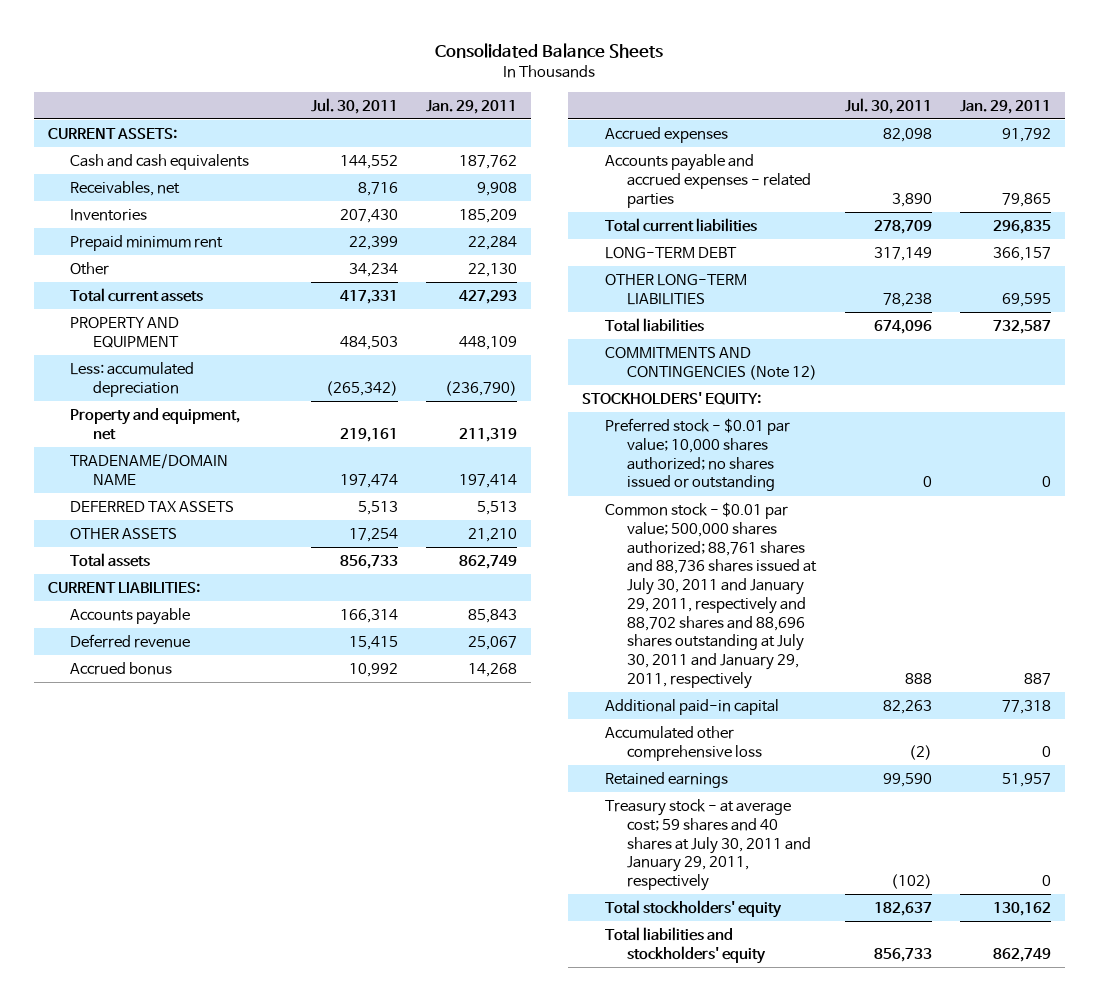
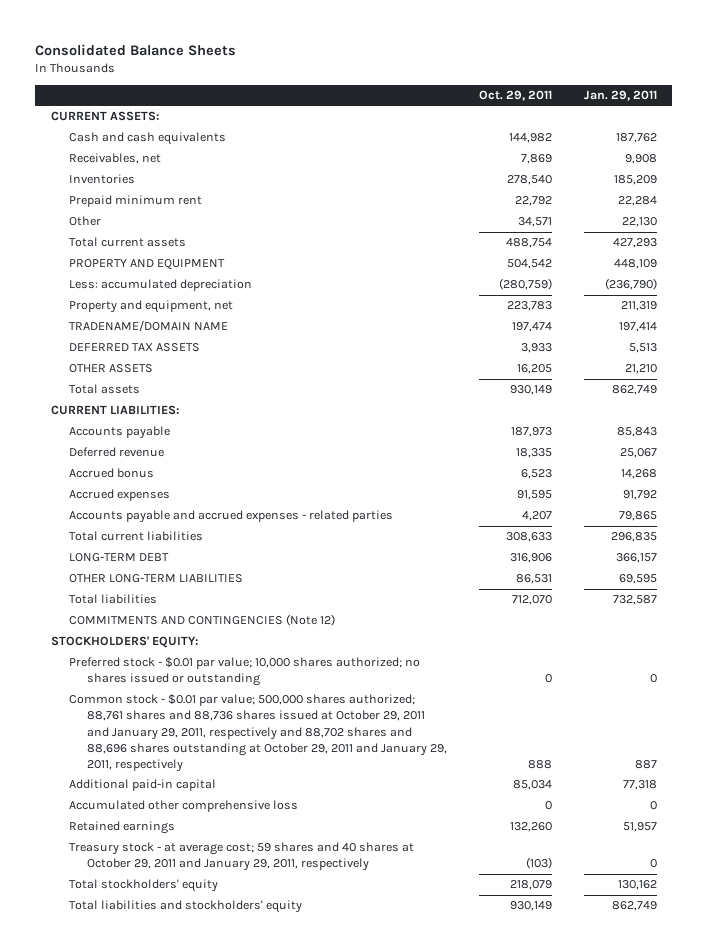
[311,97,399,114] Jul. 30, 2011 -> none
none -> [478,89,552,101] Oct. 29, 2011
[604,501,818,689] Common stock - $0.01 par value; 500,000 shares authorized; 88,761 shares and 88,736 shares issued at July 30, 2011 and January 29, 2011, respectively and 88,702 shares and 88,696 shares outstanding at July 30, 2011 and January 29, 2011, respectively -> [69,694,448,772] Common stock - $0.01 par value; 500,000 shares authorized; 88,761 shares and 88,736 shares issued at October 29, 2011 and January 29, 2011, respectively and 88,702 shares and 88,696 shares outstanding at October 29, 2011 and January 29, 2011, respectively
[604,798,812,892] Treasury stock - at average cost; 59 shares and 40 shares at July 30, 2011 and January 29, 2011, respectively -> [69,842,415,872] Treasury stock - at average cost; 59 shares and 40 shares at October 29, 2011 and January 29, 2011, respectively

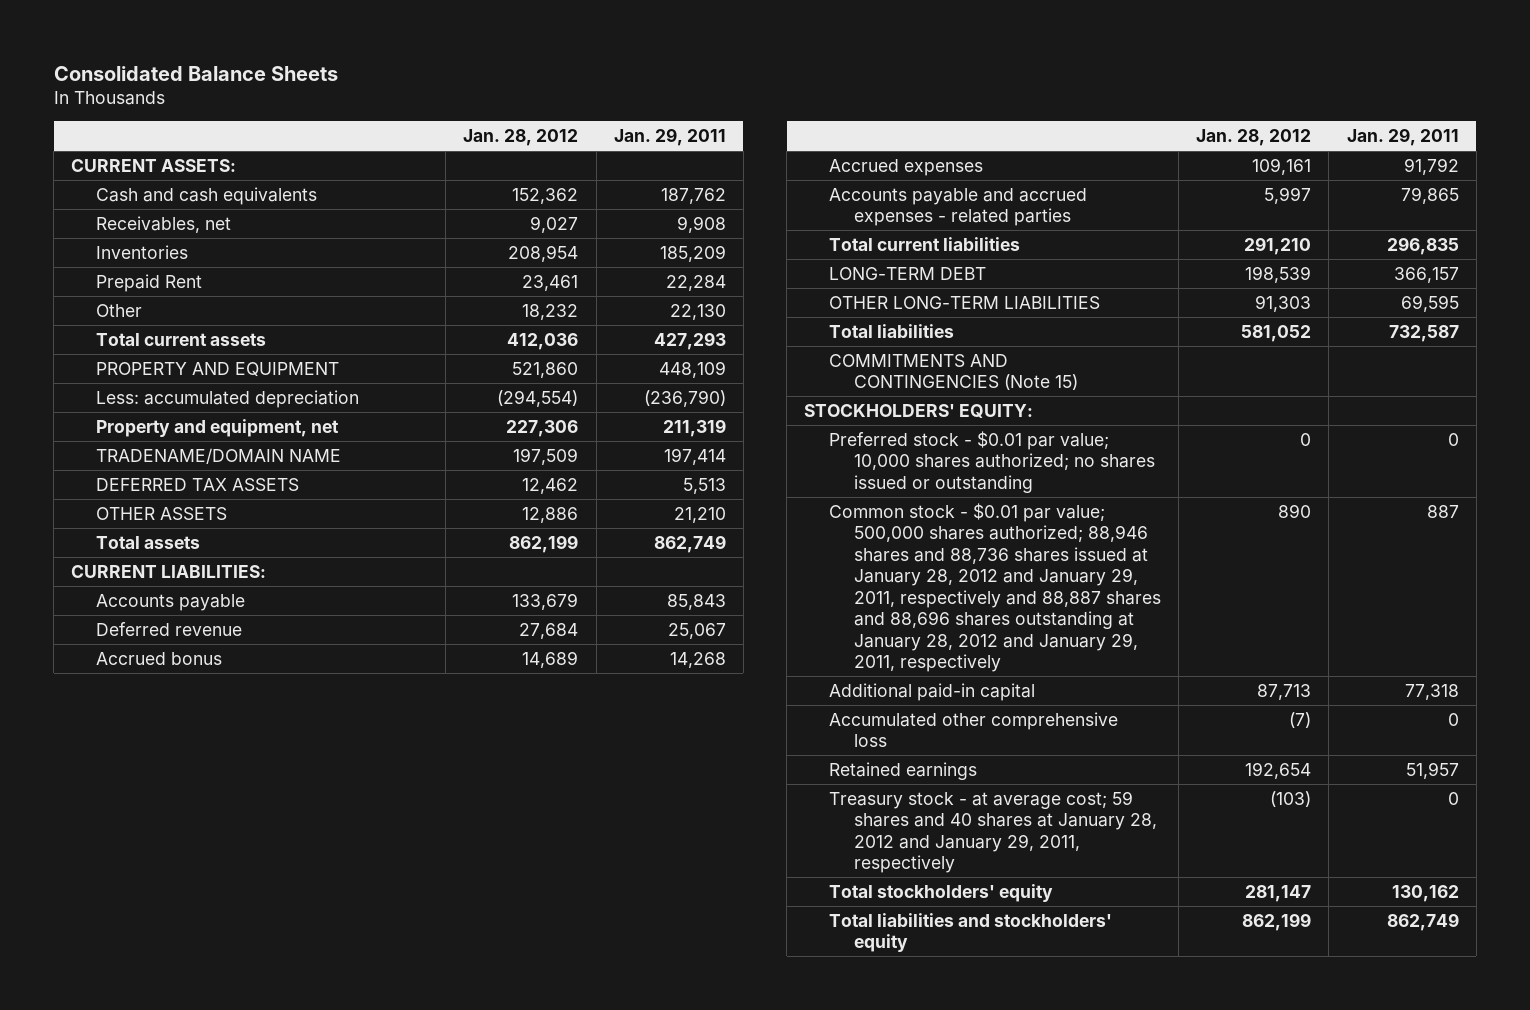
[478,89,552,101] Oct. 29, 2011 -> none
none -> [463,128,579,146] Jan. 28, 2012
[69,195,203,208] Prepaid minimum rent -> [96,273,203,292] Prepaid Rent
[69,614,336,627] COMMITMENTS AND CONTINGENCIES (Note 12) -> [829,353,1079,391] COMMITMENTS AND CONTINGENCIES (Note 15)
[69,694,448,772] Common stock - $0.01 par value; 500,000 shares authorized; 88,761 shares and 88,736 shares issued at October 29, 2011 and January 29, 2011, respectively and 88,702 shares and 88,696 shares outstanding at October 29, 2011 and January 29, 2011, respectively -> [829,502,1162,672] Common stock - $0.01 par value; 500,000 shares authorized; 88,946 shares and 88,736 shares issued at January 28, 2012 and January 29, 2011, respectively and 88,887 shares and 88,696 shares outstanding at January 28, 2012 and January 29, 2011, respectively
[69,842,415,872] Treasury stock - at average cost; 59 shares and 40 shares at October 29, 2011 and January 29, 2011, respectively -> [829,790,1158,874] Treasury stock - at average cost; 59 shares and 40 shares at January 28, 2012 and January 29, 2011, respectively

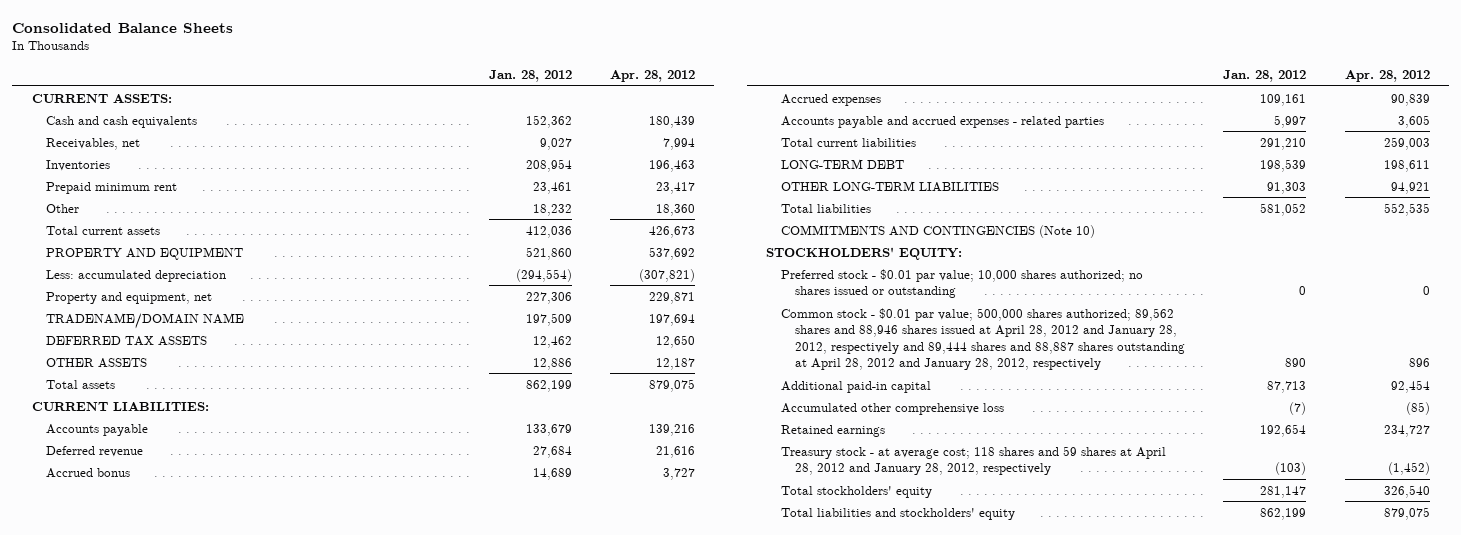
[613,127,726,146] Jan. 29, 2011 -> none
none -> [610,70,696,83] Apr. 28, 2012
[96,273,203,292] Prepaid Rent -> [46,181,178,194] Prepaid minimum rent
[829,353,1079,391] COMMITMENTS AND CONTINGENCIES (Note 15) -> [780,224,1095,238] COMMITMENTS AND CONTINGENCIES (Note 10)
[829,502,1162,672] Common stock - $0.01 par value; 500,000 shares authorized; 88,946 shares and 88,736 shares issued at January 28, 2012 and January 29, 2011, respectively and 88,887 shares and 88,696 shares outstanding at January 28, 2012 and January 29, 2011, respectively -> [780,307,1186,370] Common stock - $0.01 par value; 500,000 shares authorized; 89,562 shares and 88,946 shares issued at April 28, 2012 and January 28, 2012, respectively and 89,444 shares and 88,887 shares outstanding at April 28, 2012 and January 28, 2012, respectively
[829,790,1158,874] Treasury stock - at average cost; 59 shares and 40 shares at January 28, 2012 and January 29, 2011, respectively -> [780,445,1166,476] Treasury stock - at average cost; 118 shares and 59 shares at April 28, 2012 and January 28, 2012, respectively

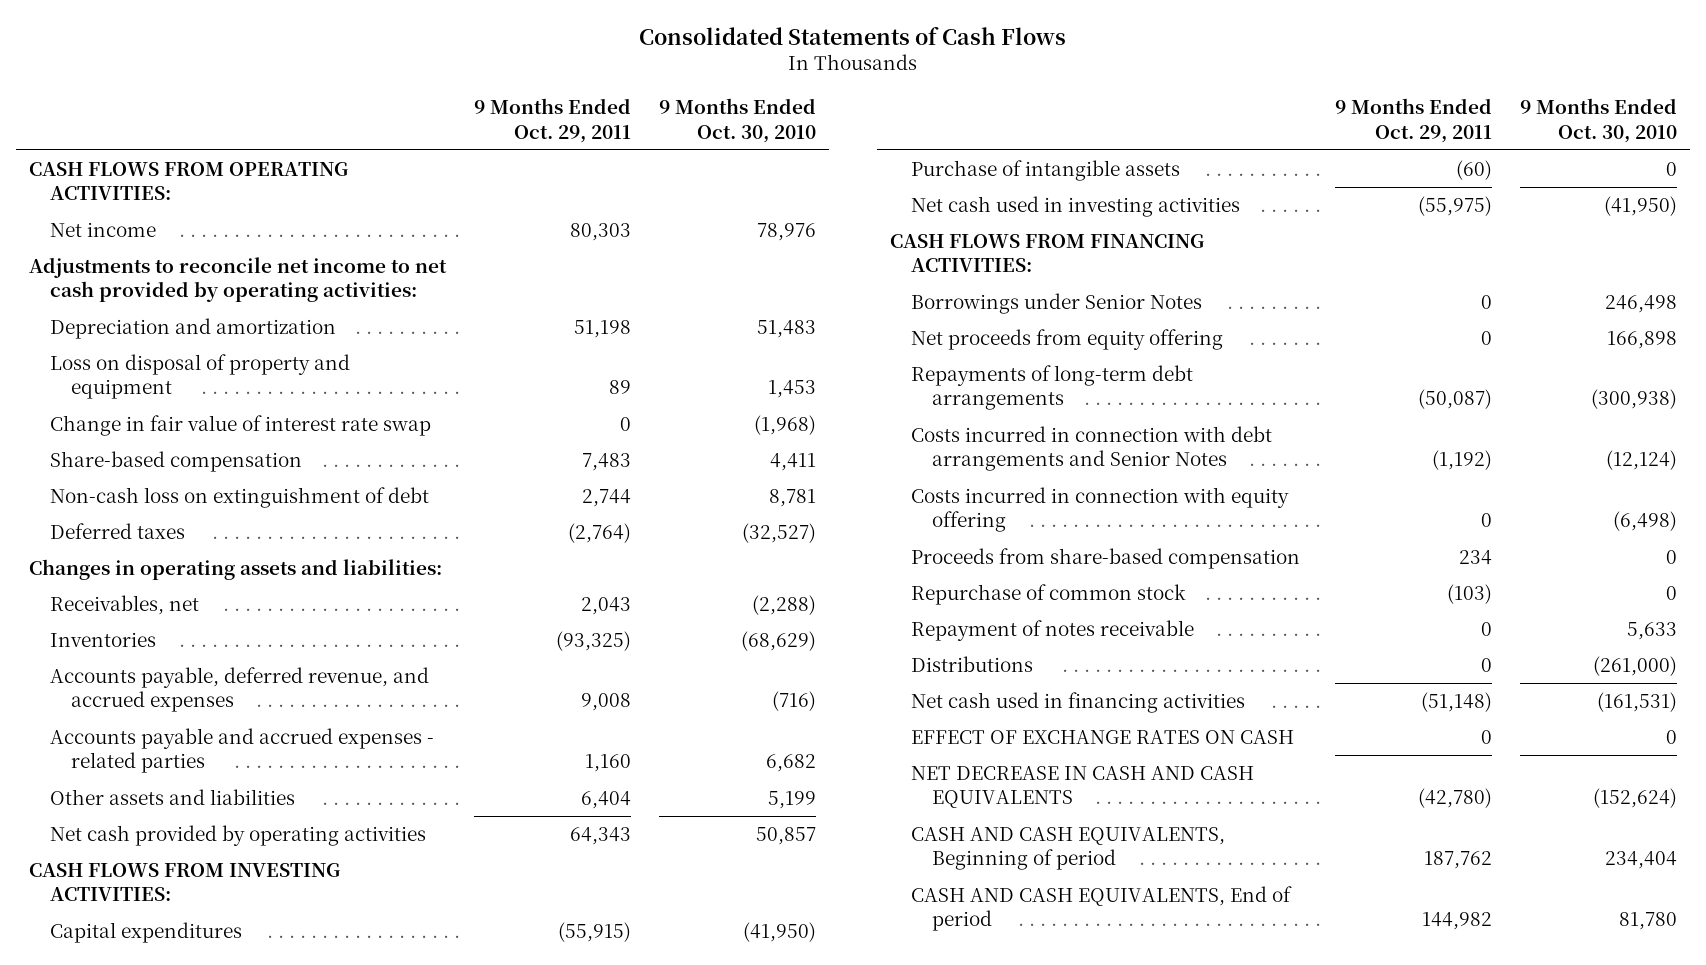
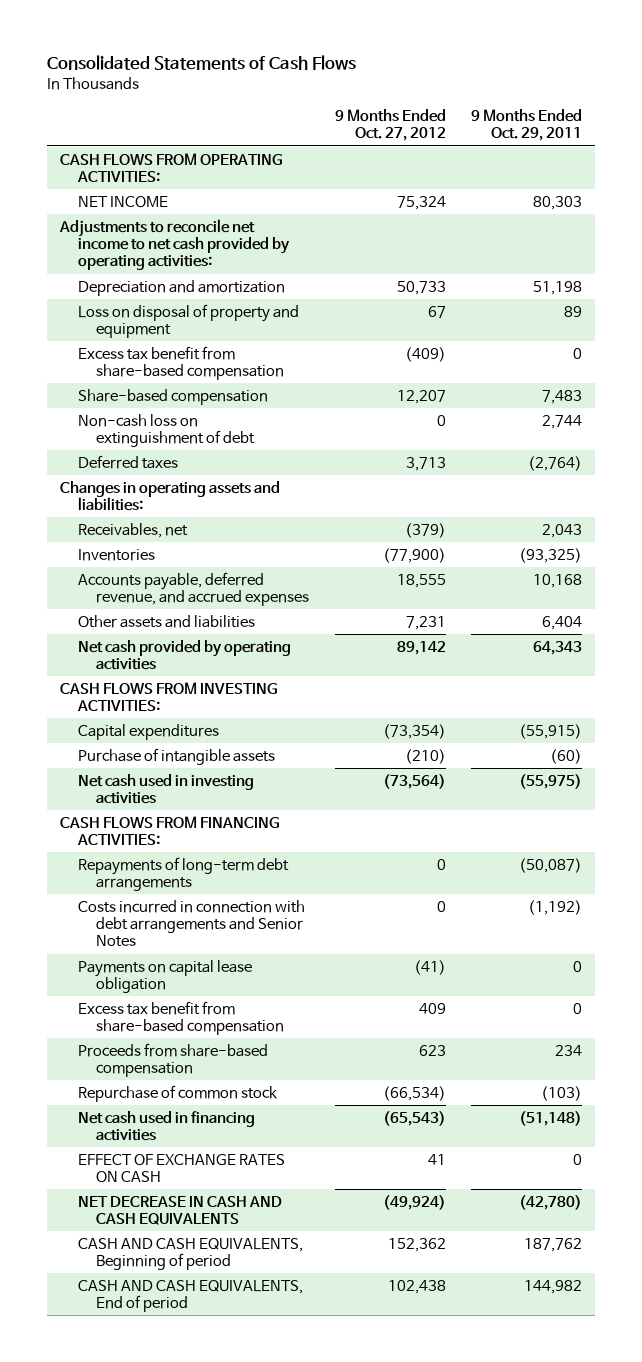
[658,98,816,143] 9 Months Ended Oct. 30, 2010 -> none
none -> [334,108,446,141] 9 Months Ended Oct. 27, 2012
[50,221,157,237] Net income -> [77,195,168,208] NET INCOME
[50,414,432,436] Change in fair value of interest rate swap -> none
none -> [77,345,284,380] Excess tax benefit from share-based compensation
[50,727,435,774] Accounts payable and accrued expenses - related parties -> none
[580,693,631,712] 9,008 -> [533,573,583,588] 10,168
[911,292,1203,314] Borrowings under Senior Notes -> none
[911,328,1224,350] Net proceeds from equity offering -> none
[911,486,1290,533] Costs incurred in connection with equity offering -> none
none -> [77,959,252,993] Payments on capital lease obligation
none -> [77,1000,284,1035] Excess tax benefit from share-based compensation
[911,619,1195,641] Repayment of notes receivable -> none
[911,655,1034,672] Distributions -> none

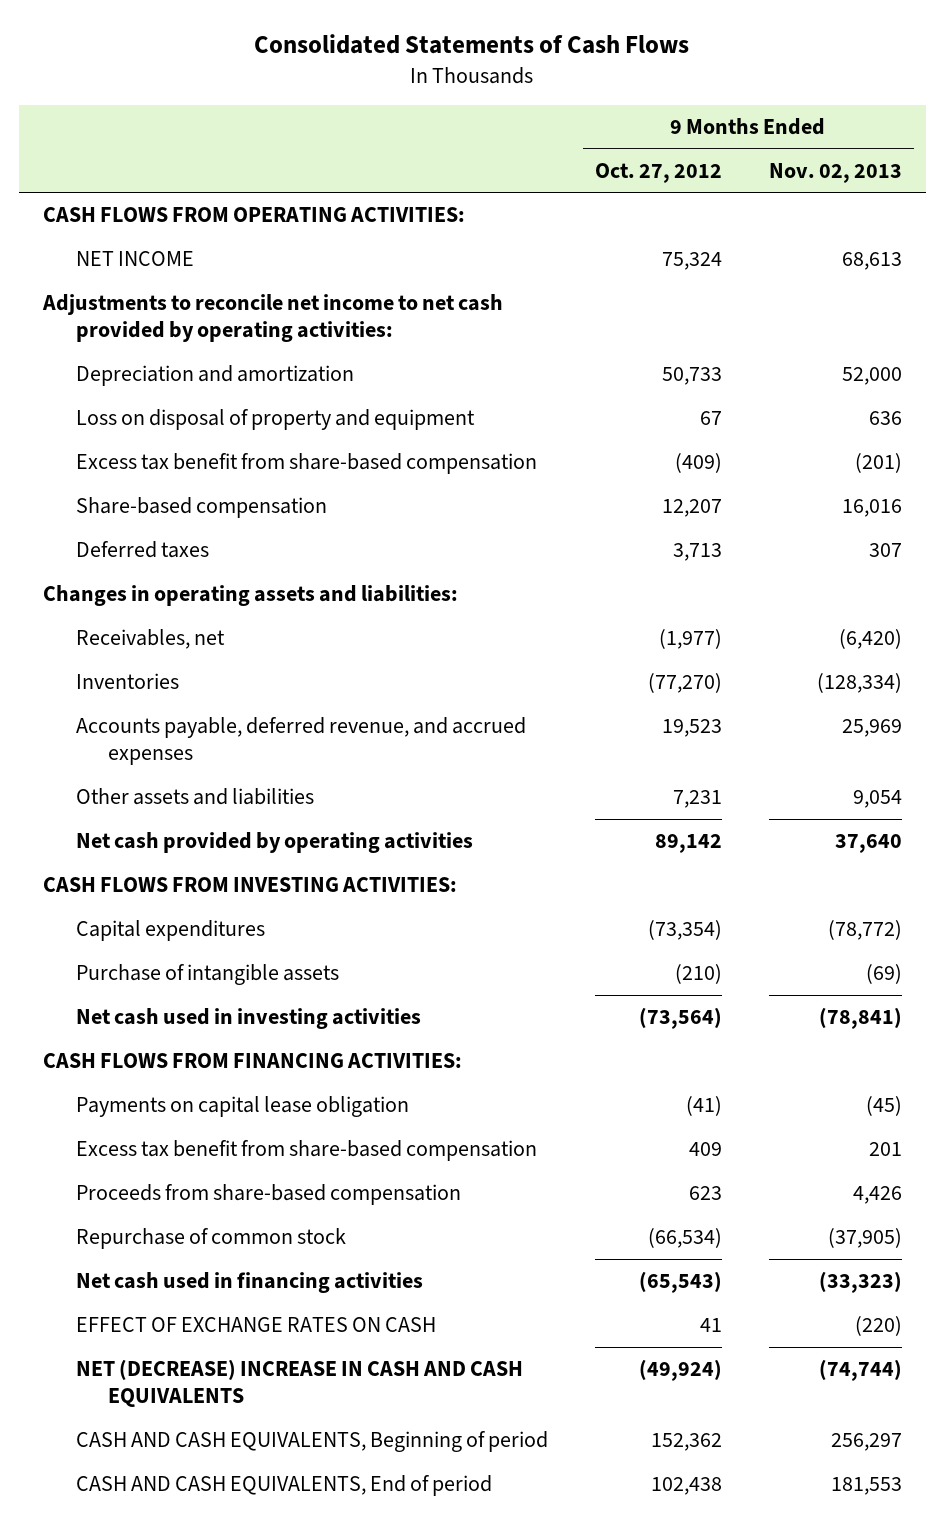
[471,108,583,141] 9 Months Ended Oct. 29, 2011 -> none
none -> [768,162,902,183] Nov. 02, 2013
[77,413,255,447] Non-cash loss on extinguishment of debt -> none
[404,522,446,538] (379) -> [658,629,722,650] (1,977)
[382,547,446,563] (77,900) -> [647,673,722,694] (77,270)
[396,573,446,588] 18,555 -> [661,719,722,738] 19,523
[77,856,289,891] Repayments of long-term debt arrangements -> none
[77,899,305,947] Costs incurred in connection with debt arrangements and Senior Notes -> none
[77,1195,282,1225] NET DECREASE IN CASH AND CASH EQUIVALENTS -> [75,1359,523,1408] NET (DECREASE) INCREASE IN CASH AND CASH EQUIVALENTS

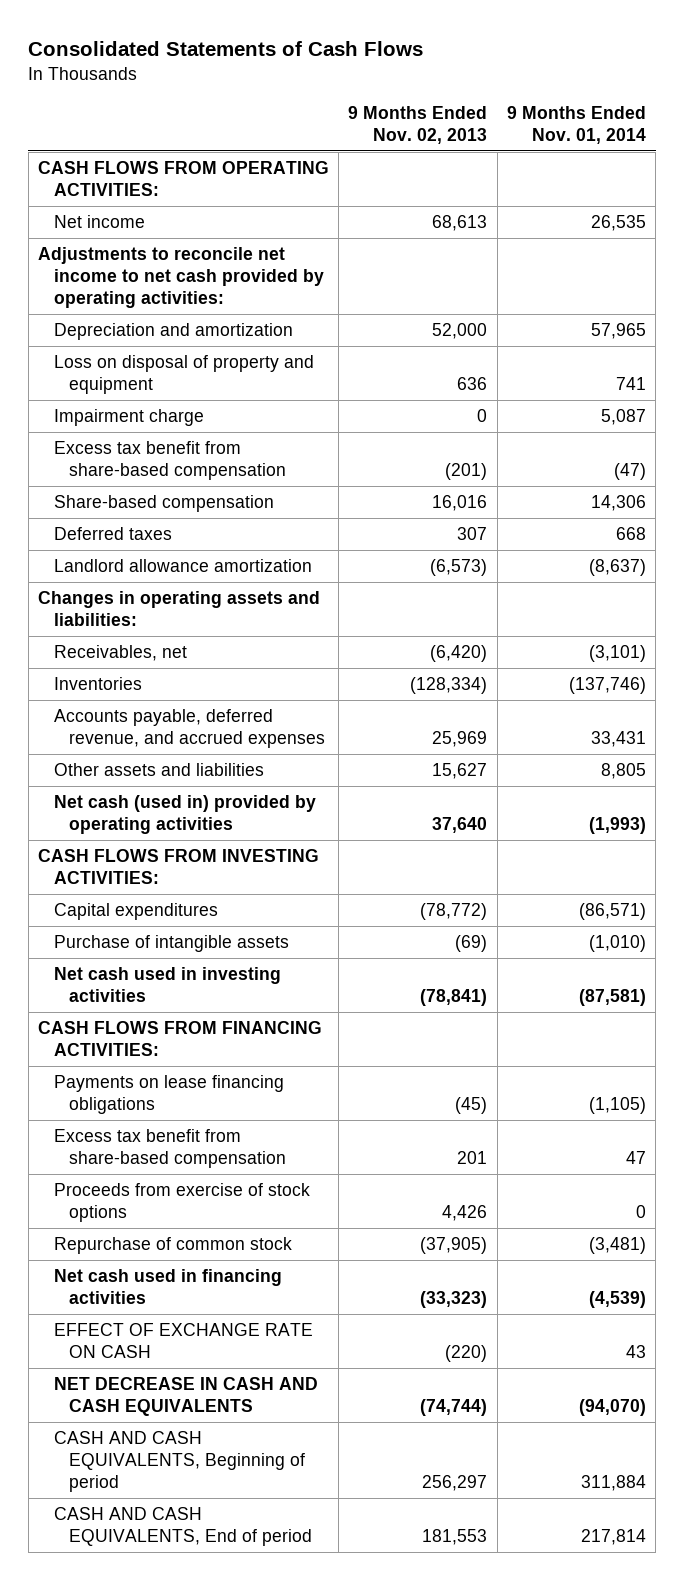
[594,162,722,183] Oct. 27, 2012 -> none
none -> [507,106,647,145] 9 Months Ended Nov. 01, 2014
[75,251,194,267] NET INCOME -> [53,214,145,228] Net income
none -> [53,408,204,426] Impairment charge
none -> [53,558,312,572] Landlord allowance amortization
[852,790,902,809] 9,054 -> [432,762,488,779] 15,627
[75,832,473,854] Net cash provided by operating activities -> [53,794,316,834] Net cash (used in) provided by operating activities
[75,1096,409,1118] Payments on capital lease obligation -> [53,1074,284,1114] Payments on lease financing obligations
[75,1184,461,1206] Proceeds from share-based compensation -> [53,1182,310,1222] Proceeds from exercise of stock options
[75,1317,436,1333] EFFECT OF EXCHANGE RATES ON CASH -> [53,1322,313,1358] EFFECT OF EXCHANGE RATE ON CASH
[75,1359,523,1408] NET (DECREASE) INCREASE IN CASH AND CASH EQUIVALENTS -> [53,1376,318,1416] NET DECREASE IN CASH AND CASH EQUIVALENTS

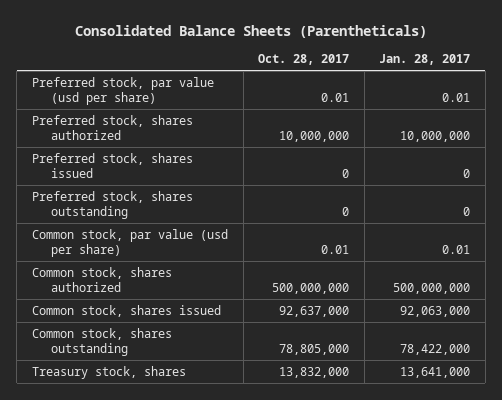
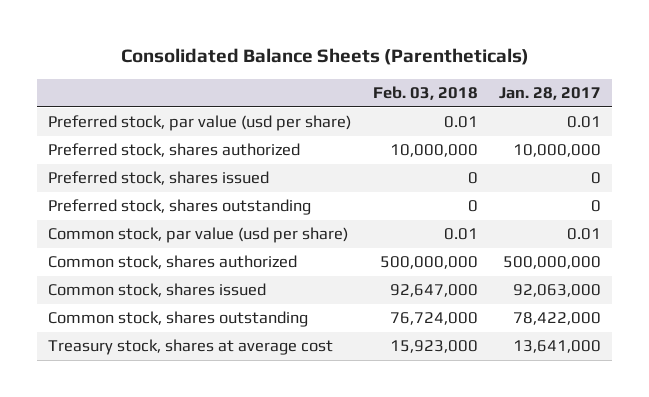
[258,54,350,66] Oct. 28, 2017 -> none
none -> [372,86,478,101] Feb. 03, 2018
[31,365,186,379] Treasury stock, shares -> [47,339,333,356] Treasury stock, shares at average cost

